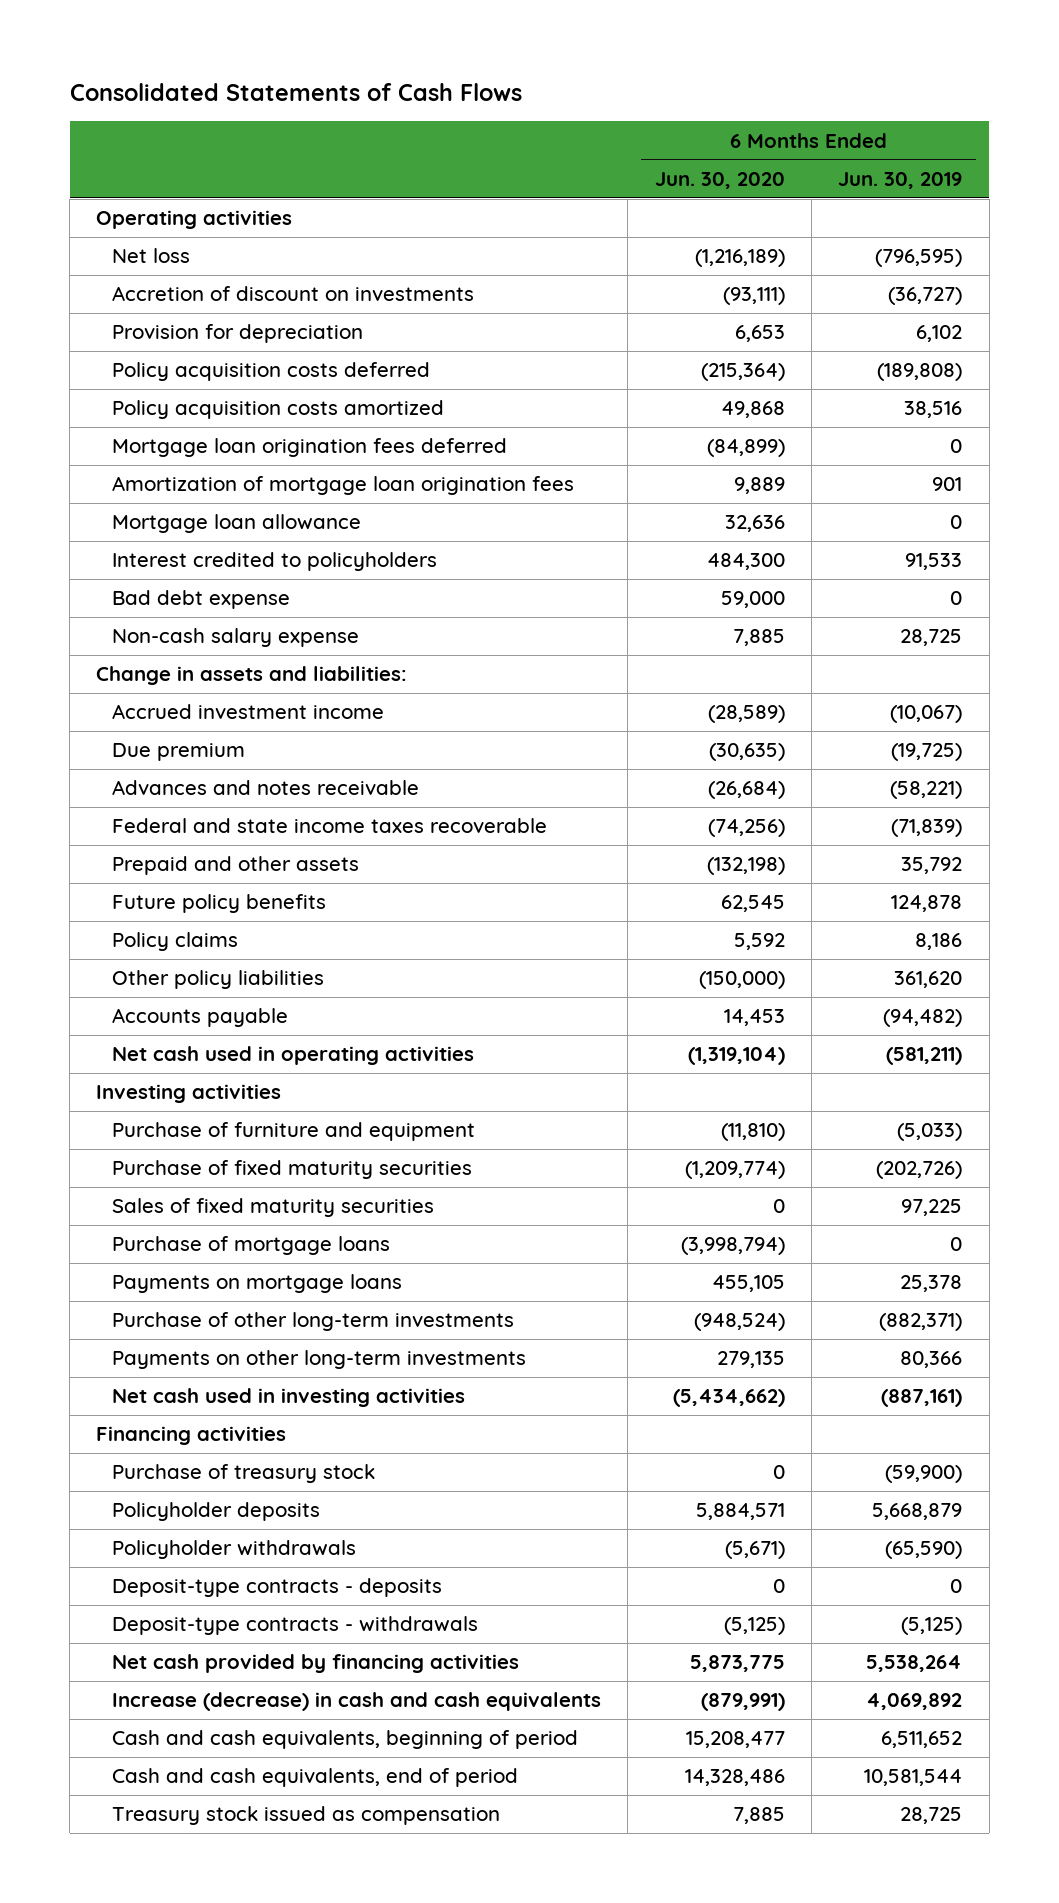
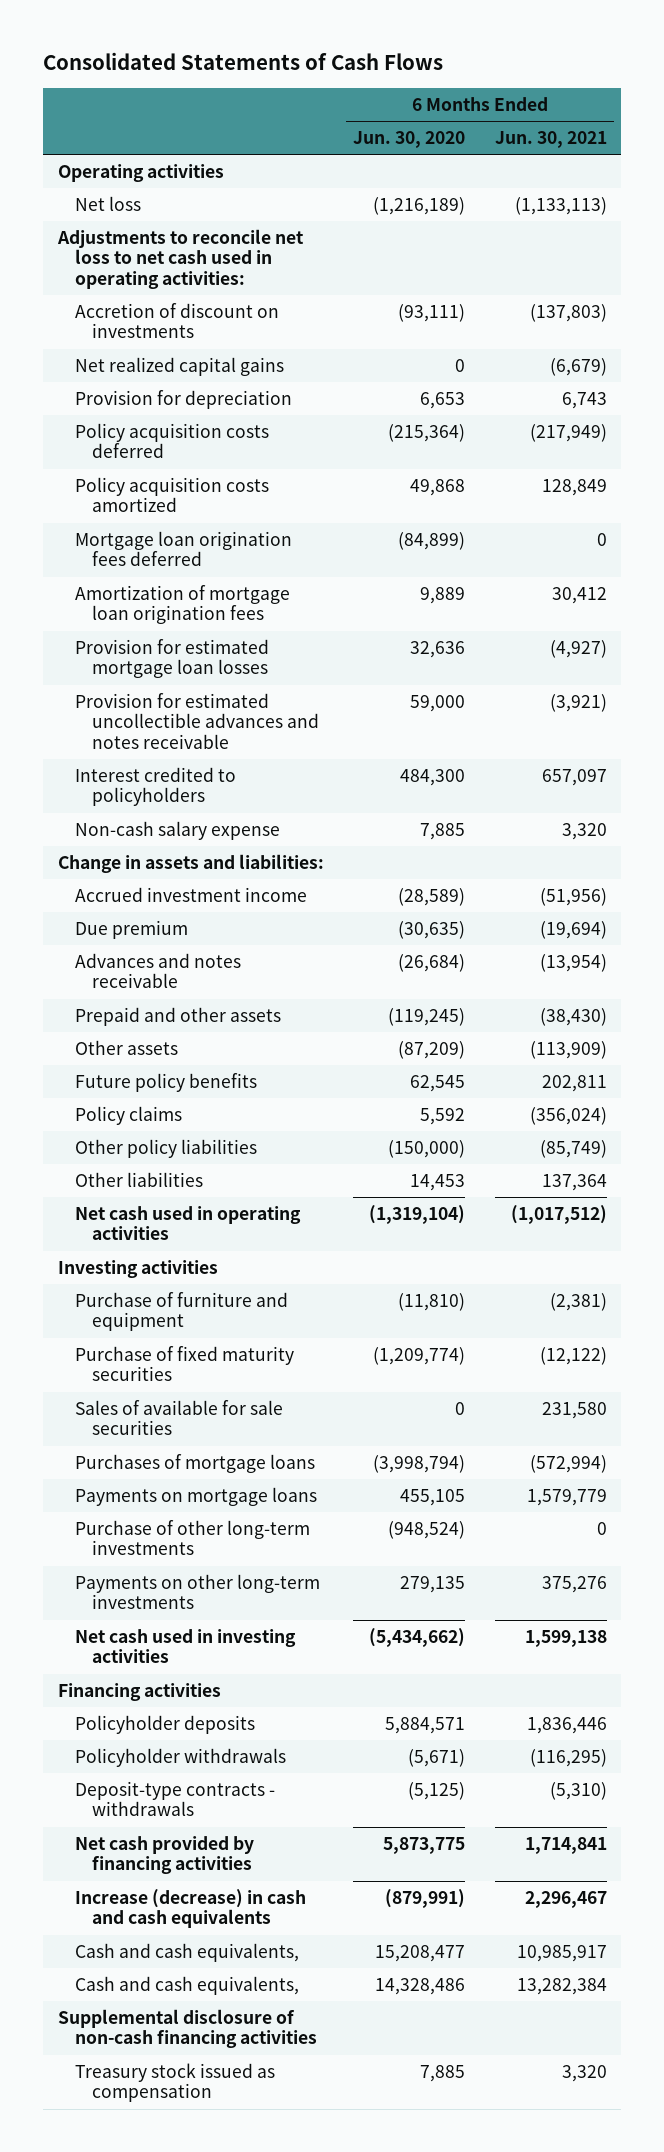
[838,171,963,189] Jun. 30, 2019 -> none
none -> [494,131,607,149] Jun. 30, 2021
none -> [56,228,304,289] Adjustments to reconcile net loss to net cash used in operating activities:
none -> [74,356,284,376] Net realized capital gains
[112,514,362,534] Mortgage loan allowance -> [74,638,269,679] Provision for estimated mortgage loan losses
none -> [74,692,320,749] Provision for estimated uncollectible advances and notes receivable
[112,590,291,610] Bad debt expense -> none
[112,818,548,834] Federal and state income taxes recoverable -> none
[706,857,785,876] (132,198) -> [388,1007,466,1026] (119,245)
none -> [74,1039,178,1055] Other assets
[112,1008,289,1028] Accounts payable -> [74,1171,203,1187] Other liabilities
[112,1198,435,1218] Sales of fixed maturity securities -> none
none -> [74,1399,283,1436] Sales of available for sale securities
[112,1236,391,1256] Purchase of mortgage loans -> [74,1453,315,1473] Purchases of mortgage loans
[112,1464,376,1484] Purchase of treasury stock -> none
[112,1578,443,1598] Deposit-type contracts - deposits -> none
[112,1730,579,1750] Cash and cash equivalents, beginning of period -> [74,1942,299,1962] Cash and cash equivalents,
[112,1768,519,1788] Cash and cash equivalents, end of period -> [74,1975,299,1995] Cash and cash equivalents,
none -> [57,2008,317,2049] Supplemental disclosure of non-cash financing activities

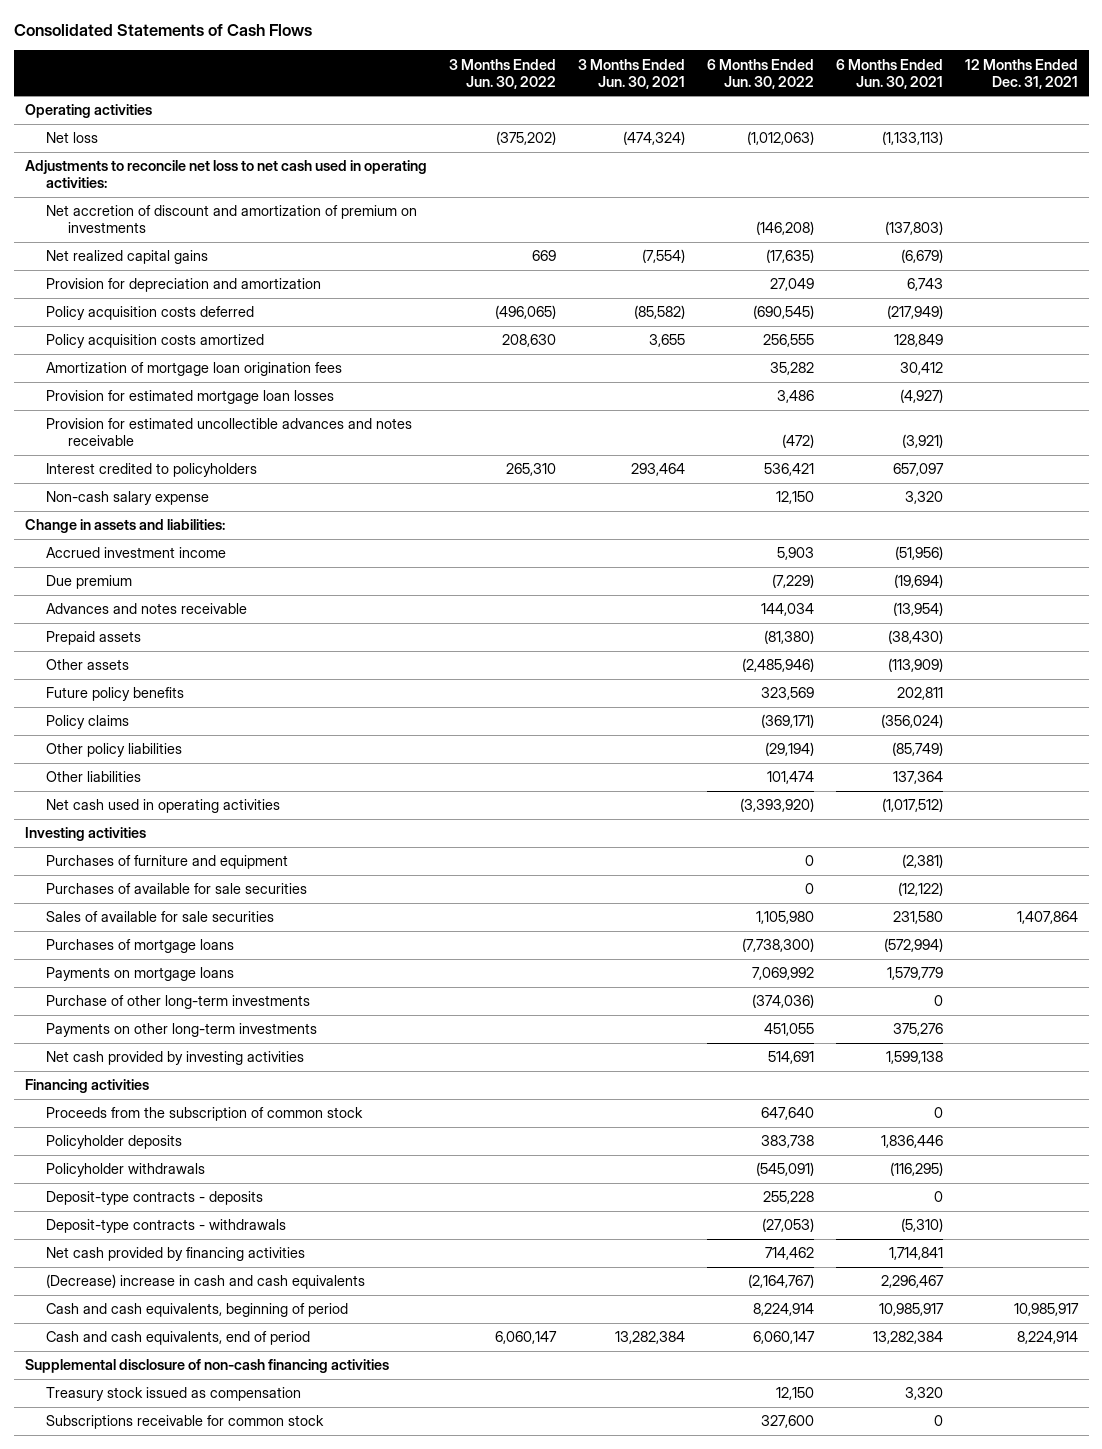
[353,131,466,149] Jun. 30, 2020 -> none
none -> [448,58,556,89] 3 Months Ended Jun. 30, 2022
none -> [577,58,685,89] 3 Months Ended Jun. 30, 2021
none -> [706,58,814,89] 6 Months Ended Jun. 30, 2022
none -> [964,58,1078,89] 12 Months Ended Dec. 31, 2021
[74,302,279,339] Accretion of discount on investments -> [46,205,418,234] Net accretion of discount and amortization of premium on investments
[74,389,292,409] Provision for depreciation -> [46,278,322,293] Provision for depreciation and amortization
[74,530,292,567] Mortgage loan origination fees deferred -> none
[74,1006,281,1026] Prepaid and other assets -> [46,631,142,646] Prepaid assets
[74,1291,288,1332] Purchase of furniture and equipment -> [46,855,289,870] Purchases of furniture and equipment
[74,1345,294,1382] Purchase of fixed maturity securities -> [46,883,308,895] Purchases of available for sale securities
[74,1628,296,1664] Net cash used in investing activities -> [46,1051,305,1066] Net cash provided by investing activities
none -> [46,1107,364,1122] Proceeds from the subscription of common stock
none -> [46,1191,264,1206] Deposit-type contracts - deposits
[74,1888,306,1929] Increase (decrease) in cash and cash equivalents -> [46,1274,366,1290] (Decrease) increase in cash and cash equivalents
[74,1942,299,1962] Cash and cash equivalents, -> [46,1303,349,1318] Cash and cash equivalents, beginning of period
[74,1975,299,1995] Cash and cash equivalents, -> [46,1331,311,1346] Cash and cash equivalents, end of period
none -> [46,1415,325,1430] Subscriptions receivable for common stock

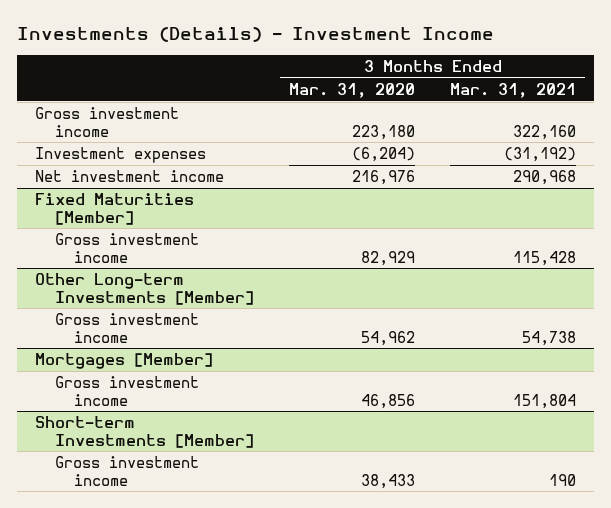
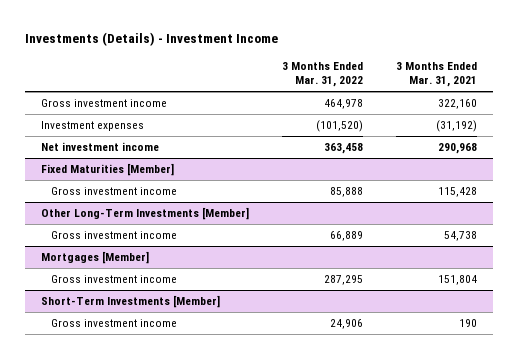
[288,82,415,98] Mar. 31, 2020 -> none
none -> [281,61,363,88] 3 Months Ended Mar. 31, 2022
[34,273,254,305] Other Long-term Investments [Member] -> [41,207,250,221] Other Long-Term Investments [Member]
[34,416,254,448] Short-term Investments [Member] -> [41,295,221,309] Short-Term Investments [Member]

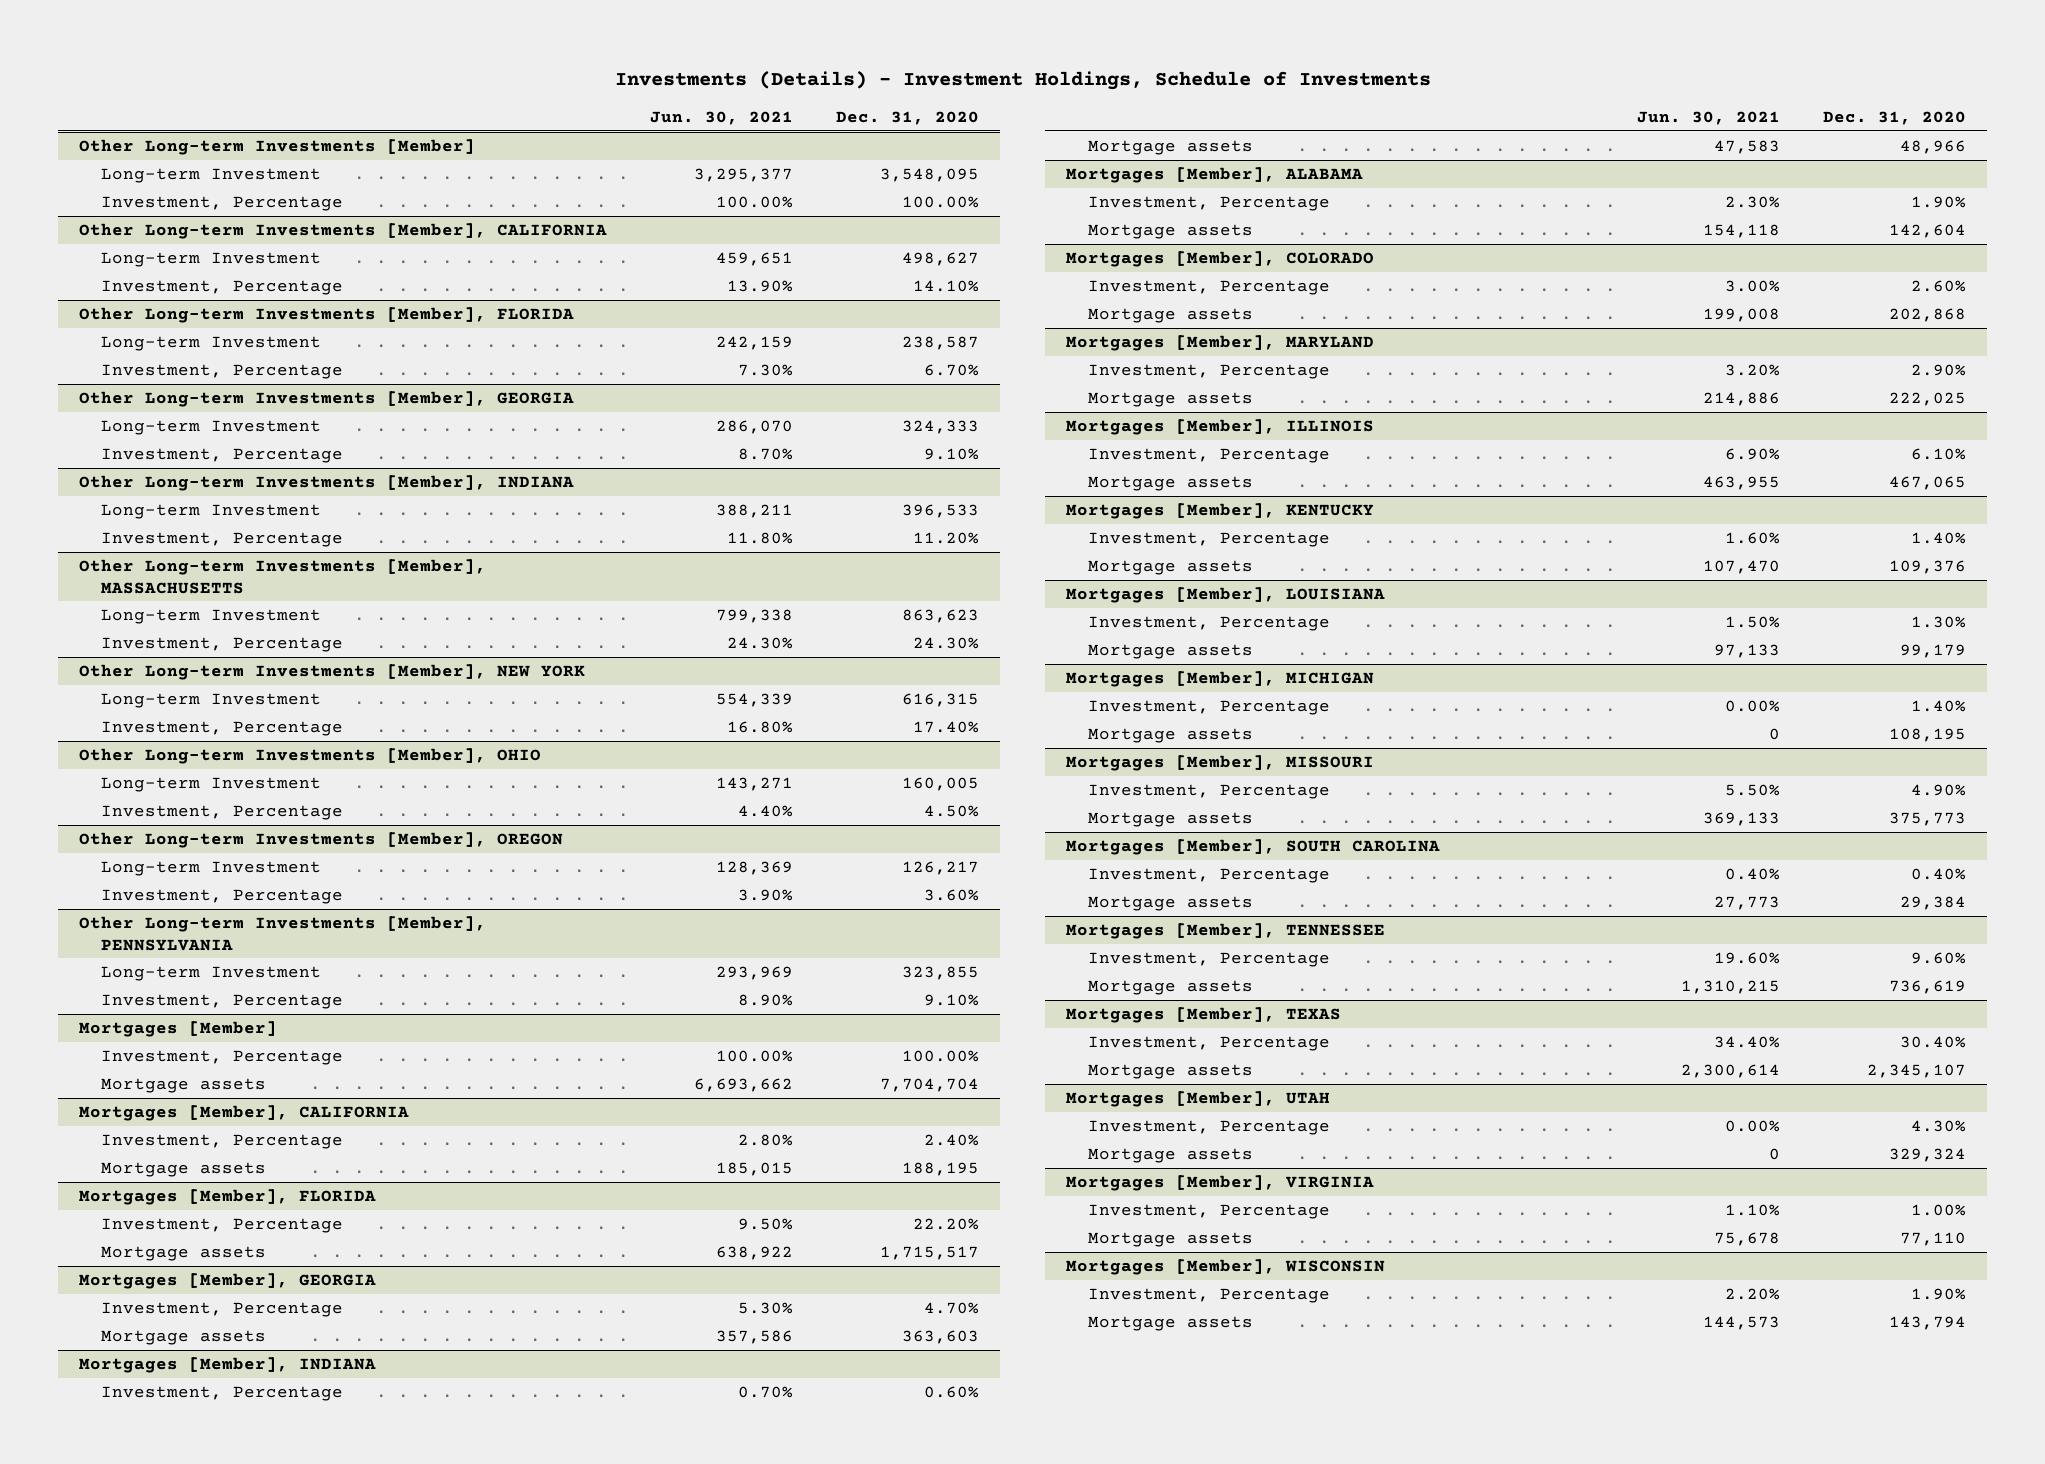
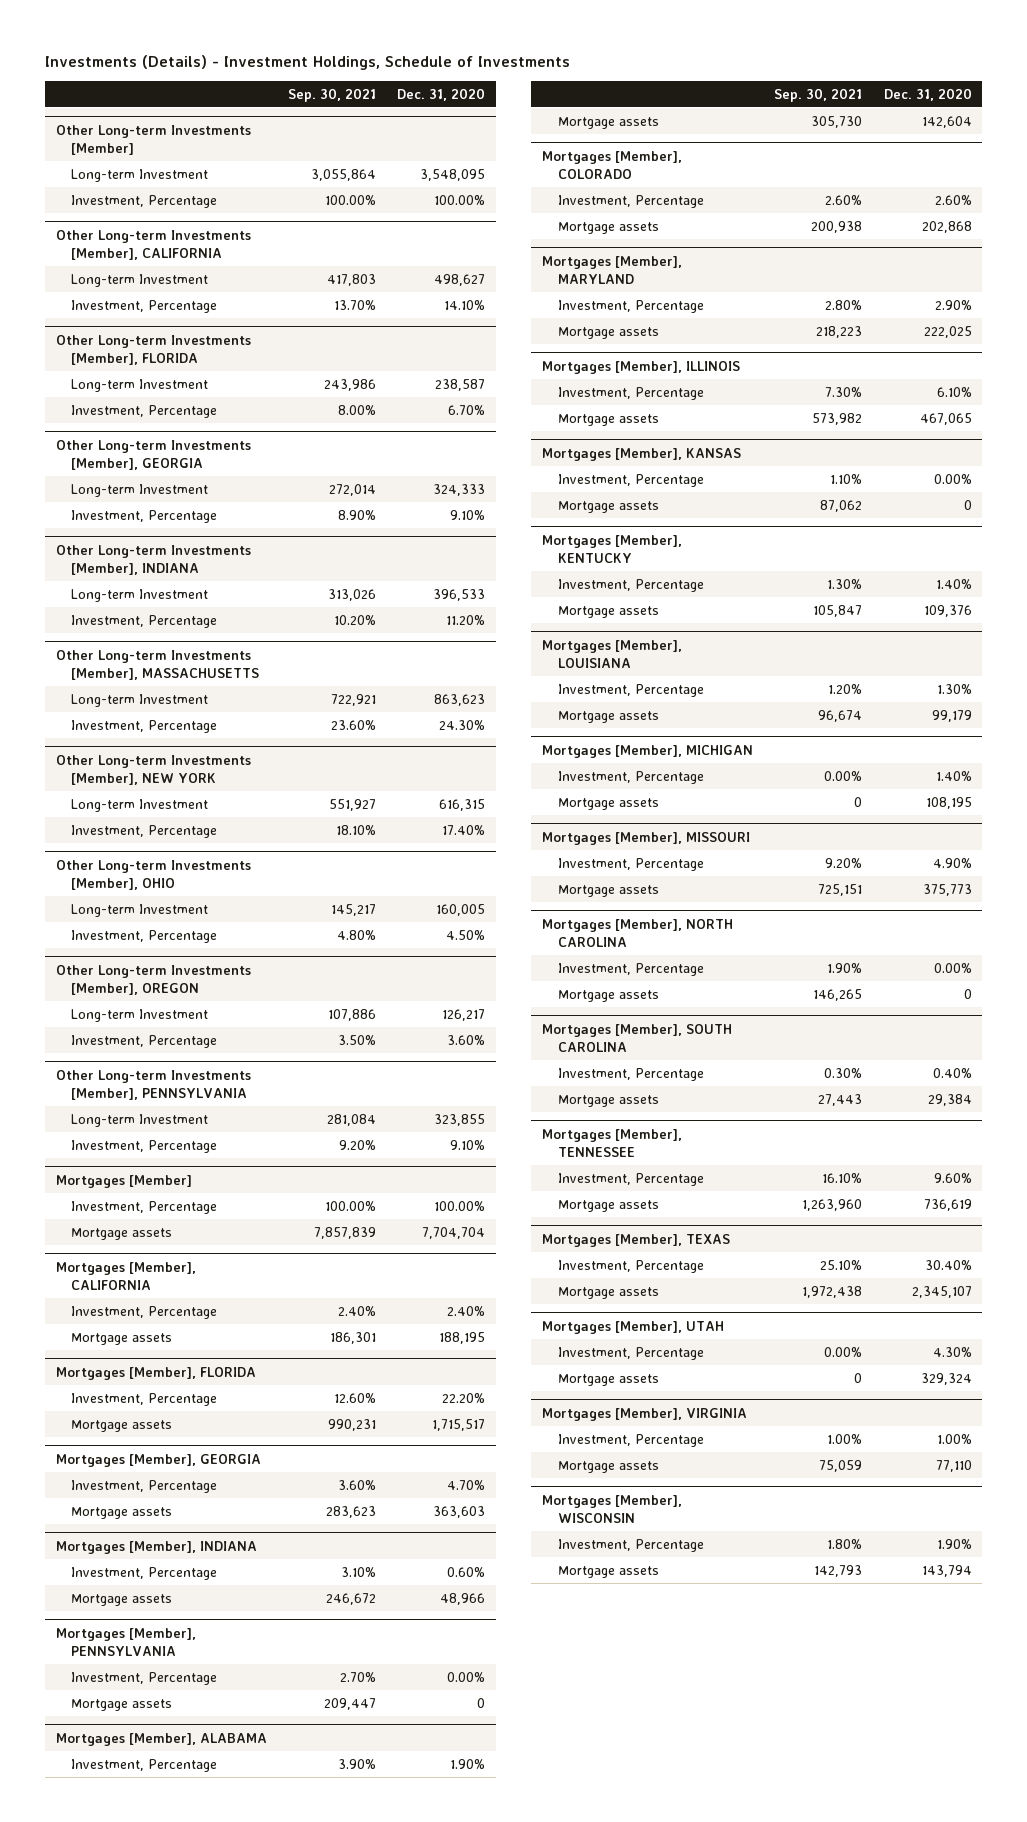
[650,111,794,126] Jun. 30, 2021 -> none
none -> [287,87,376,102] Sep. 30, 2021
none -> [55,1627,196,1656] Mortgages [Member], PENNSYLVANIA
none -> [71,1671,218,1685] Investment, Percentage
none -> [71,1698,173,1711] Mortgage assets
none -> [541,447,741,461] Mortgages [Member], KANSAS
none -> [557,473,704,487] Investment, Percentage
none -> [557,500,659,513] Mortgage assets
none -> [541,918,733,947] Mortgages [Member], NORTH CAROLINA
none -> [557,962,704,976] Investment, Percentage
none -> [557,989,659,1002] Mortgage assets

